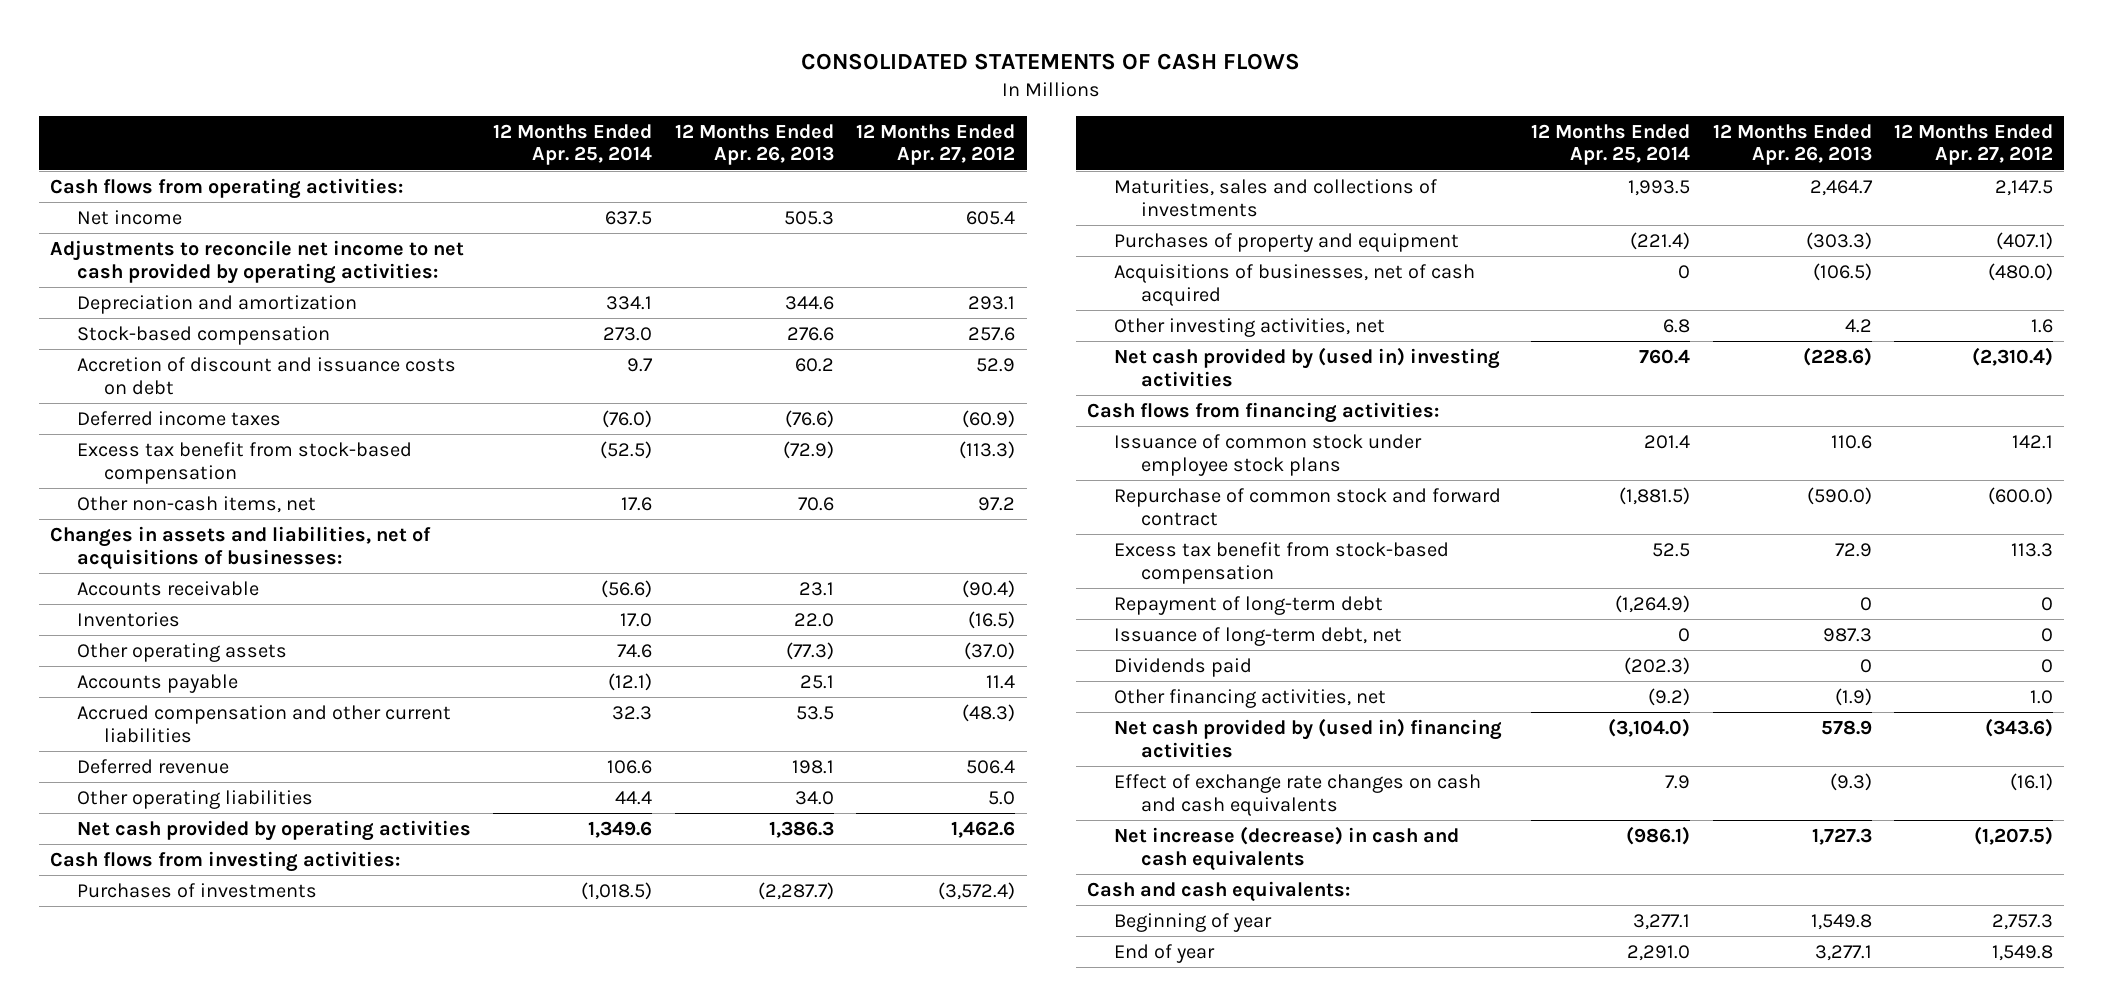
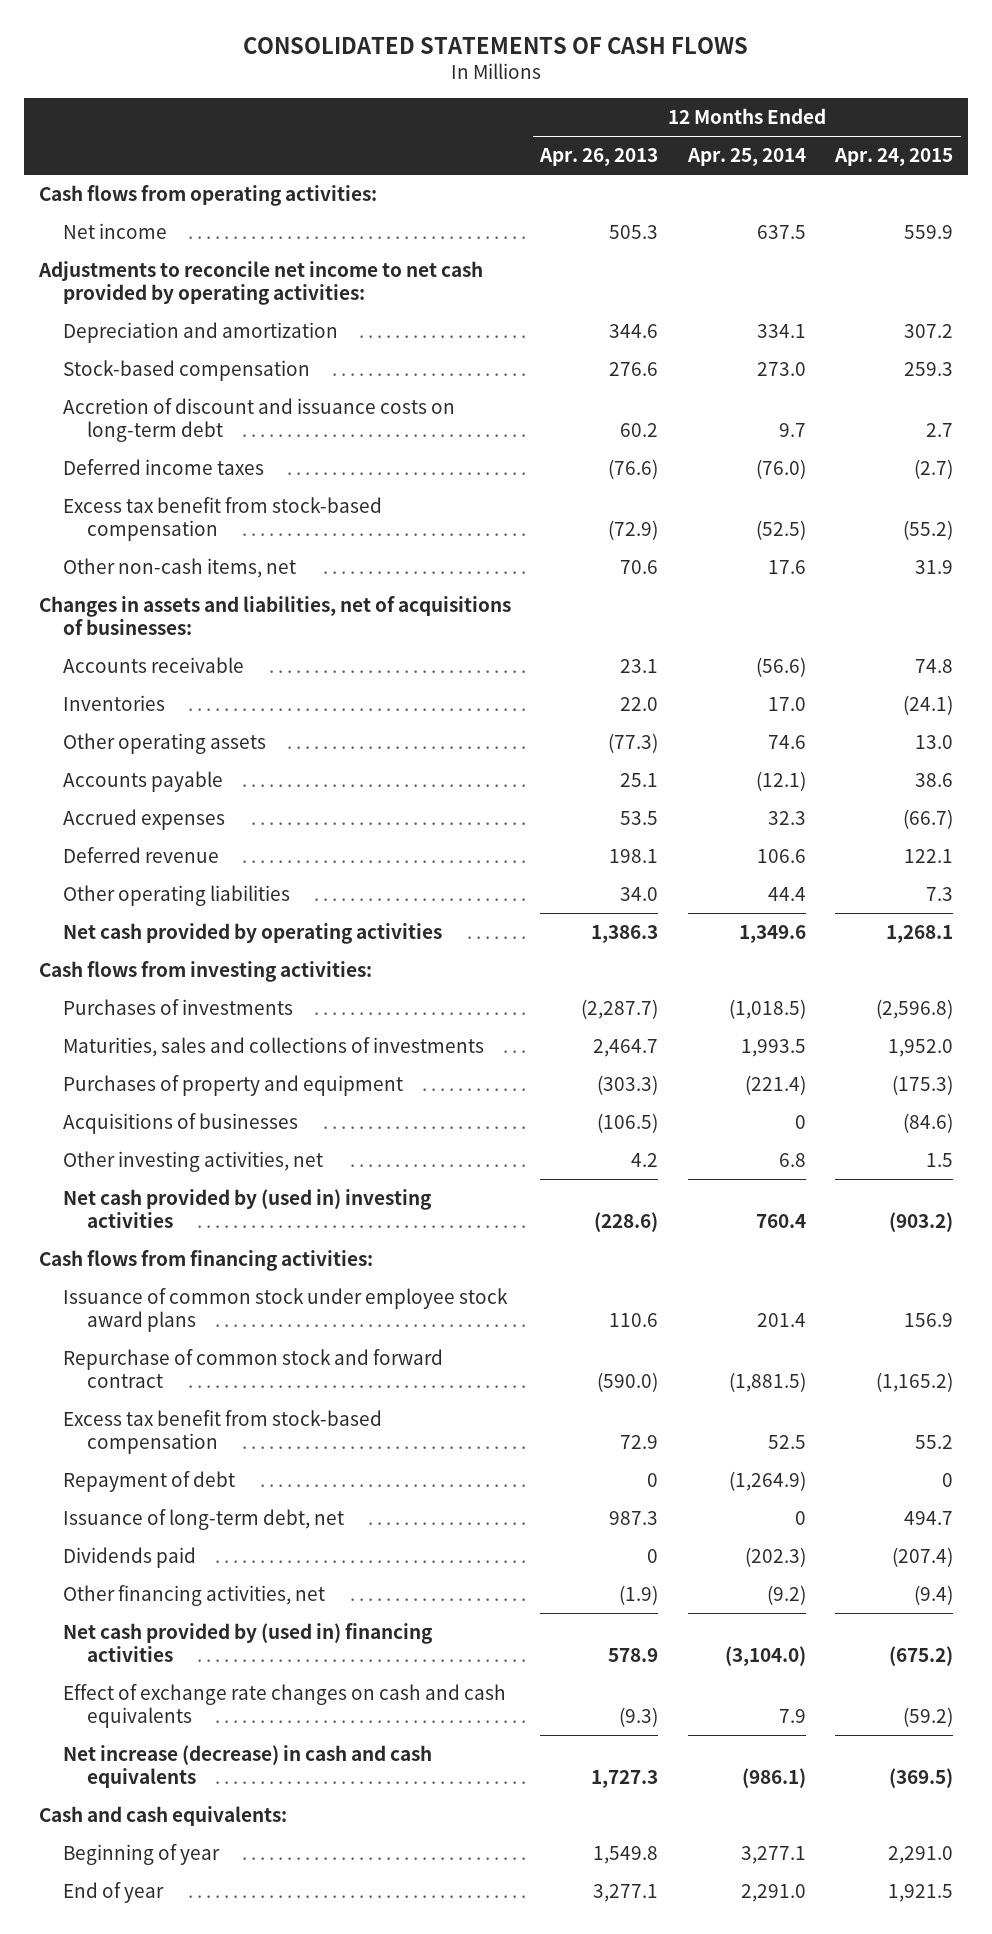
[856,123,1016,166] 12 Months Ended Apr. 27, 2012 -> none
none -> [834,148,954,167] Apr. 24, 2015
[76,356,456,395] Accretion of discount and issuance costs on debt -> [62,397,455,443] Accretion of discount and issuance costs on long-term debt
[76,704,451,743] Accrued compensation and other current liabilities -> [62,808,225,830] Accrued expenses
[1114,263,1476,306] Acquisitions of businesses, net of cash acquired -> [62,1112,298,1134] Acquisitions of businesses
[1114,433,1423,476] Issuance of common stock under employee stock plans -> [62,1287,508,1333] Issuance of common stock under employee stock award plans
[1114,595,1384,615] Repayment of long-term debt -> [62,1470,235,1492] Repayment of debt

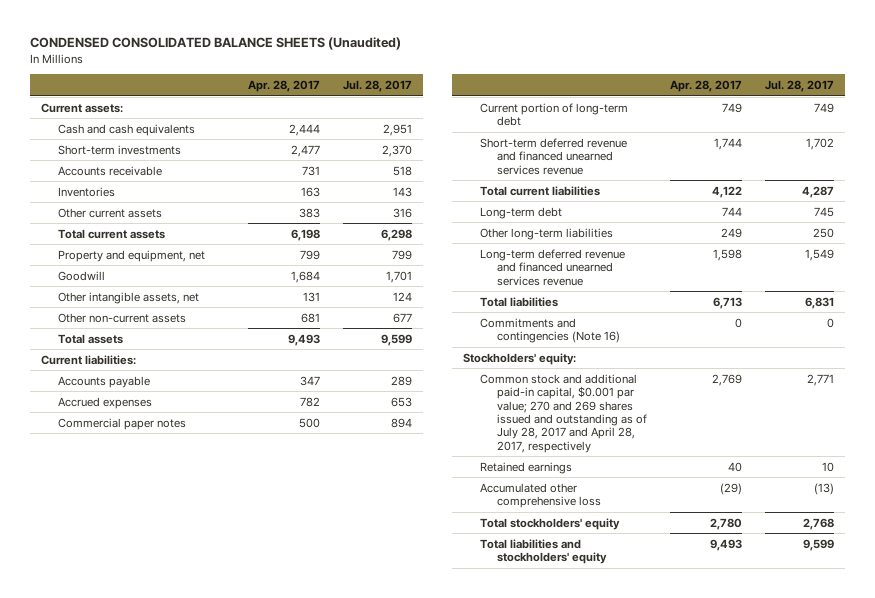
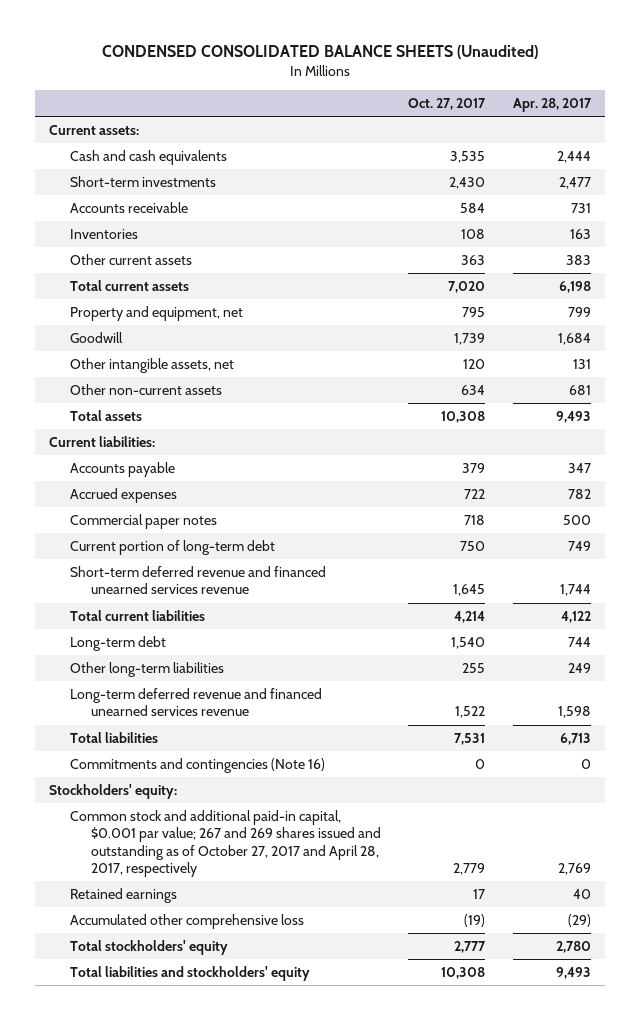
[342,79,412,92] Jul. 28, 2017 -> none
none -> [408,98,487,111] Oct. 27, 2017
[480,373,647,453] Common stock and additional paid-in capital, $0.001 par value; 270 and 269 shares issued and outstanding as of July 28, 2017 and April 28, 2017, respectively -> [69,809,381,878] Common stock and additional paid-in capital, $0.001 par value; 267 and 269 shares issued and outstanding as of October 27, 2017 and April 28, 2017, respectively

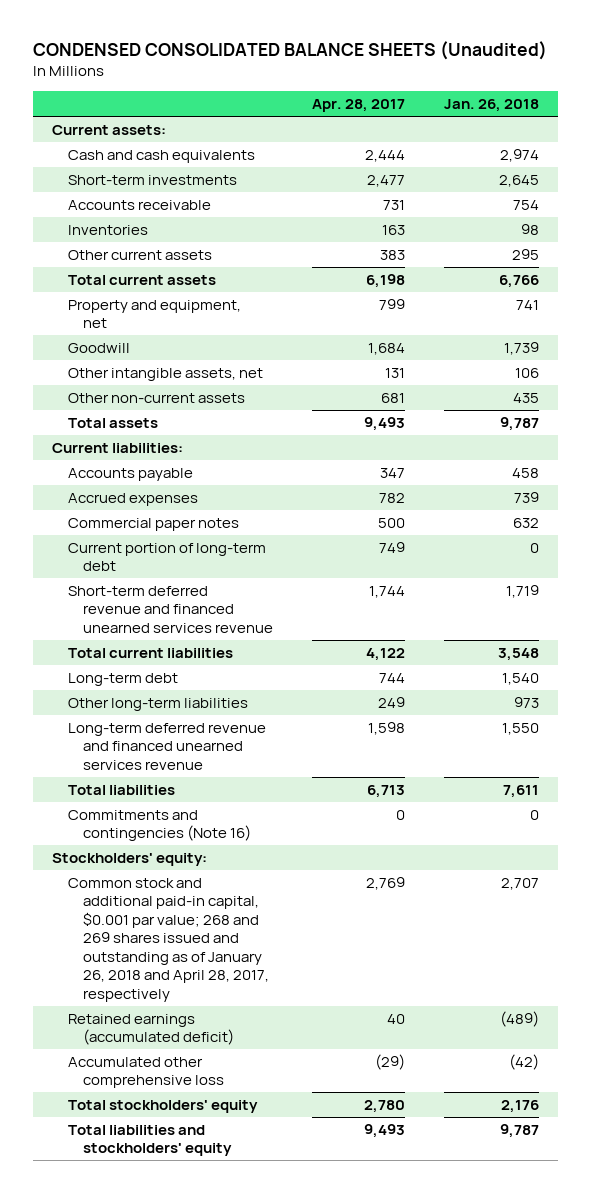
[408,98,487,111] Oct. 27, 2017 -> none
none -> [443,99,539,113] Jan. 26, 2018
[69,809,381,878] Common stock and additional paid-in capital, $0.001 par value; 267 and 269 shares issued and outstanding as of October 27, 2017 and April 28, 2017, respectively -> [67,877,270,1002] Common stock and additional paid-in capital, $0.001 par value; 268 and 269 shares issued and outstanding as of January 26, 2018 and April 28, 2017, respectively
[69,887,177,903] Retained earnings -> [67,1013,235,1046] Retained earnings (accumulated deficit)

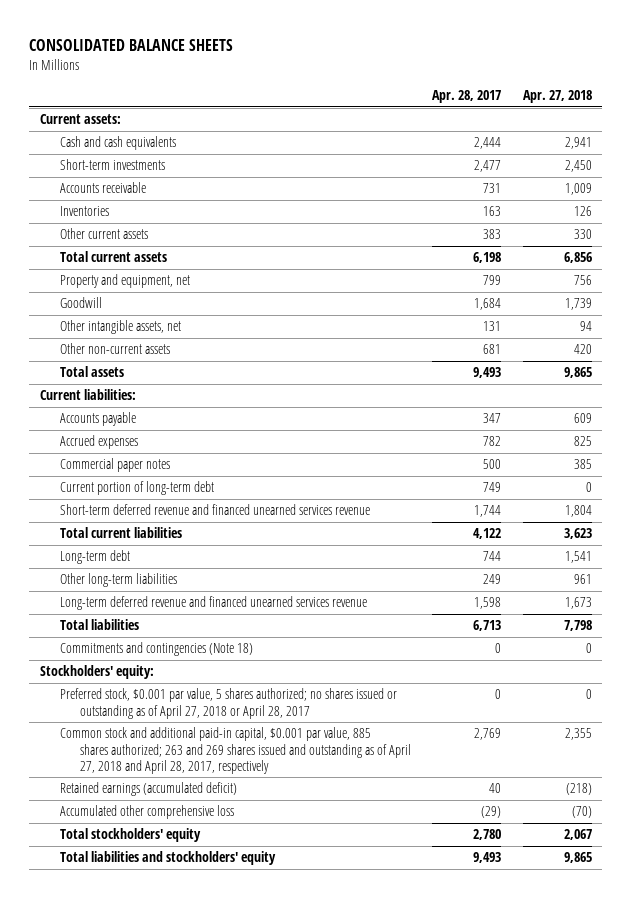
[32,41,547,61] CONDENSED CONSOLIDATED BALANCE SHEETS (Unaudited) -> [29,38,234,51] CONSOLIDATED BALANCE SHEETS
[443,99,539,113] Jan. 26, 2018 -> none
none -> [522,89,592,103] Apr. 27, 2018
[67,809,252,842] Commitments and contingencies (Note 16) -> [59,642,253,657] Commitments and contingencies (Note 18)
none -> [59,688,397,719] Preferred stock, $0.001 par value, 5 shares authorized; no shares issued or outstanding as of April 27, 2018 or April 28, 2017
[67,877,270,1002] Common stock and additional paid-in capital, $0.001 par value; 268 and 269 shares issued and outstanding as of January 26, 2018 and April 28, 2017, respectively -> [59,727,411,774] Common stock and additional paid-in capital, $0.001 par value, 885 shares authorized; 263 and 269 shares issued and outstanding as of April 27, 2018 and April 28, 2017, respectively

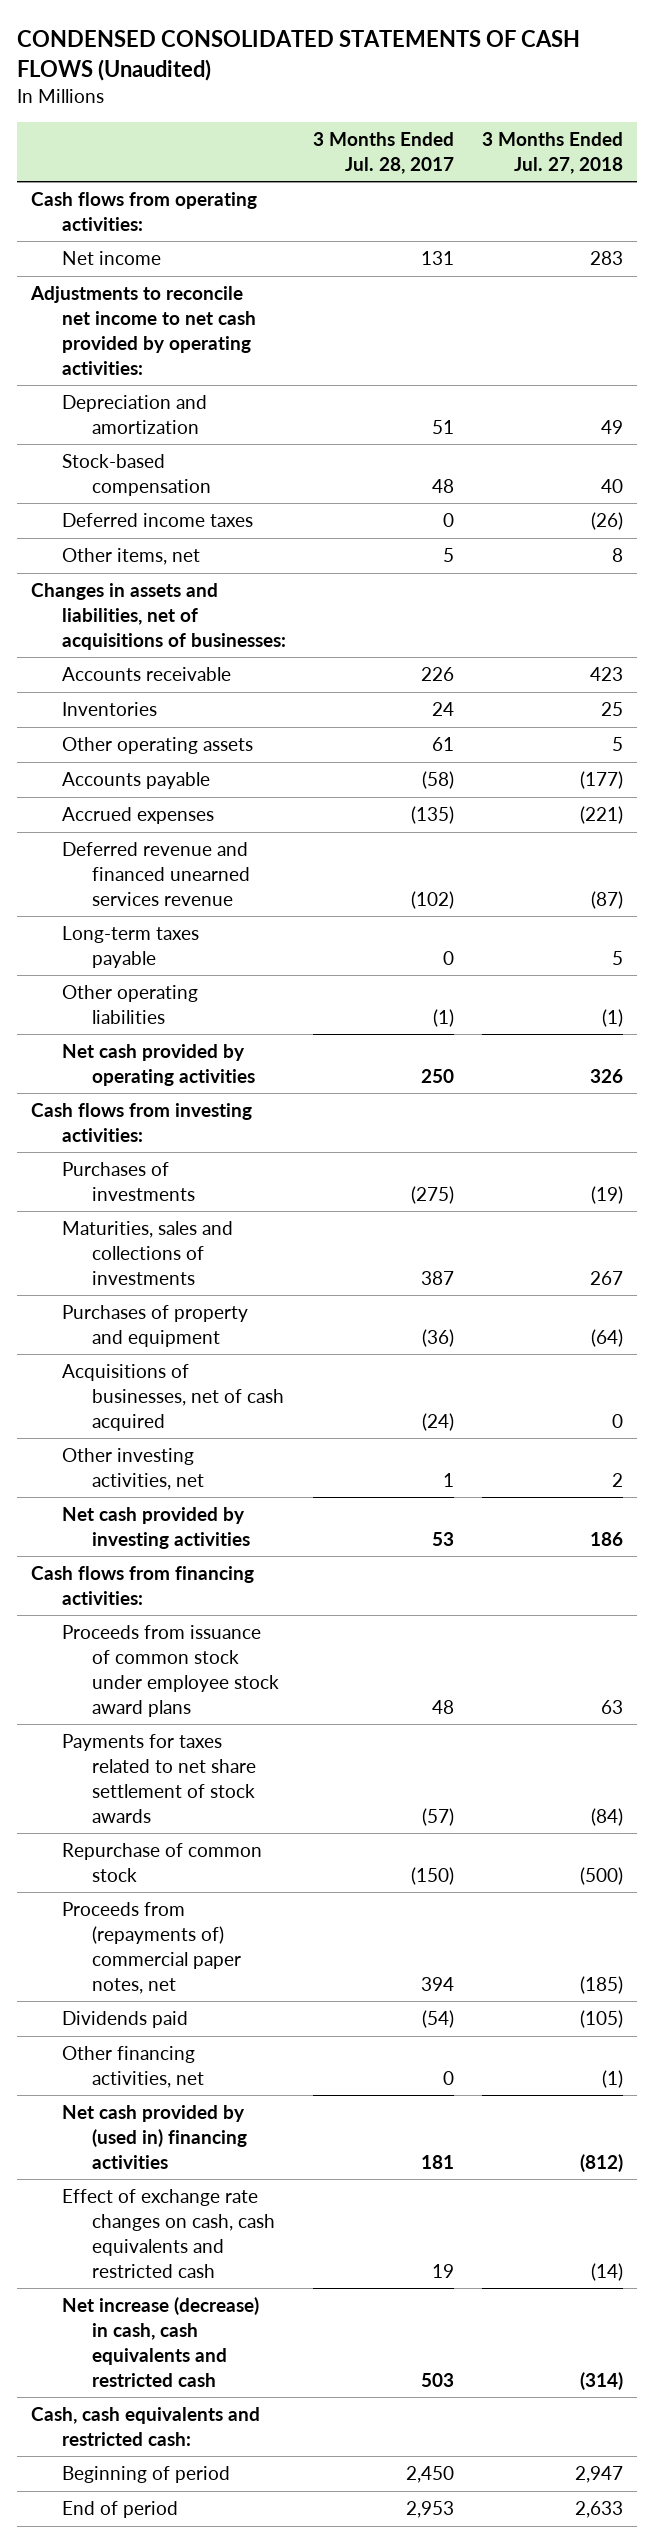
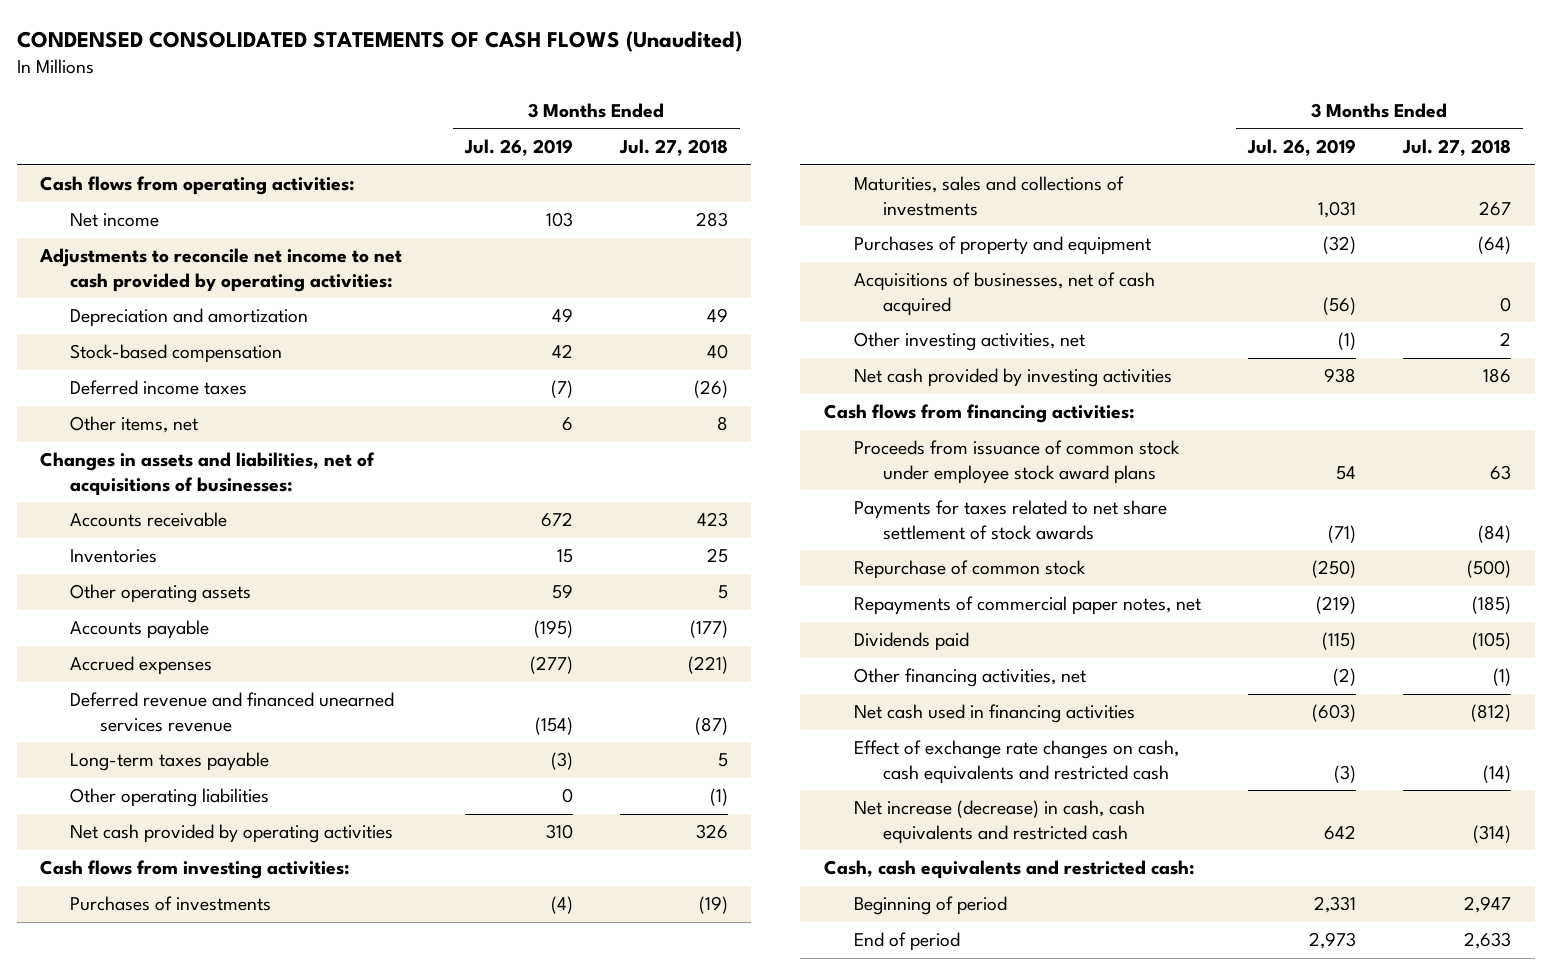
[313,132,455,175] 3 Months Ended Jul. 28, 2017 -> none
none -> [463,139,573,157] Jul. 26, 2019
[61,1902,242,1994] Proceeds from (repayments of) commercial paper notes, net -> [853,596,1201,616] Repayments of commercial paper notes, net
[61,2105,248,2169] Net cash provided by (used in) financing activities -> [853,704,1135,724] Net cash used in financing activities

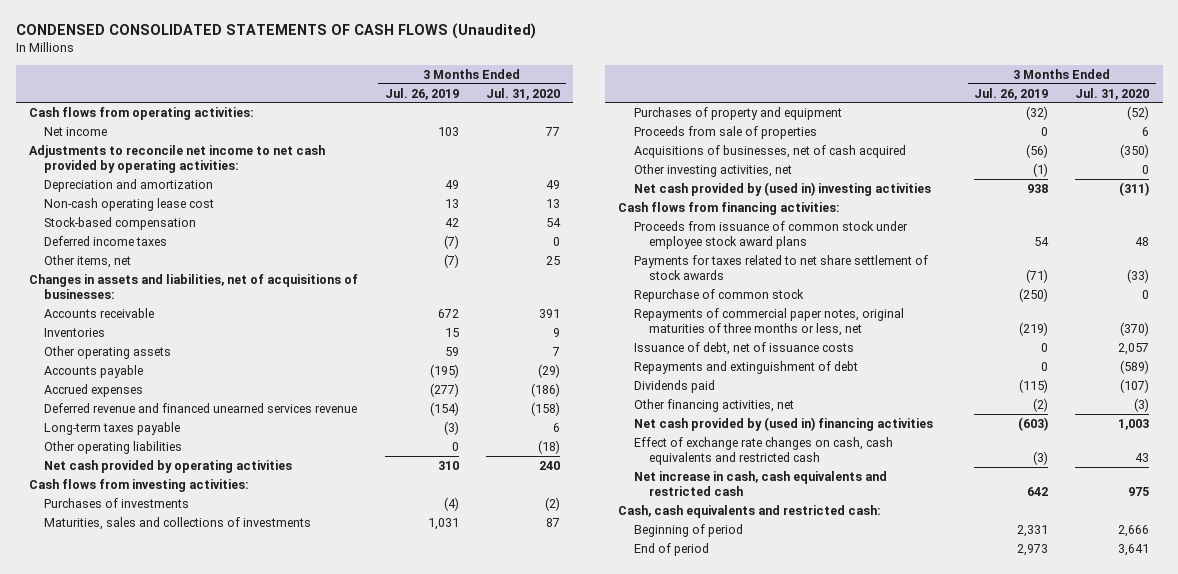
[618,139,728,157] Jul. 27, 2018 -> none
none -> [485,87,560,100] Jul. 31, 2020
none -> [44,197,215,211] Non-cash operating lease cost
[561,417,573,432] 6 -> [443,253,459,268] (7)
none -> [633,125,817,139] Proceeds from sale of properties
[853,368,1172,388] Net cash provided by investing activities -> [633,181,931,196] Net cash provided by (used in) investing activities
[853,596,1201,616] Repayments of commercial paper notes, net -> [633,307,904,337] Repayments of commercial paper notes, original maturities of three months or less, net
none -> [633,341,854,355] Issuance of debt, net of issuance costs
none -> [633,360,858,374] Repayments and extinguishment of debt
[853,704,1135,724] Net cash used in financing activities -> [633,416,933,431] Net cash provided by (used in) financing activities
[853,800,1145,844] Net increase (decrease) in cash, cash equivalents and restricted cash -> [633,470,887,497] Net increase in cash, cash equivalents and restricted cash

